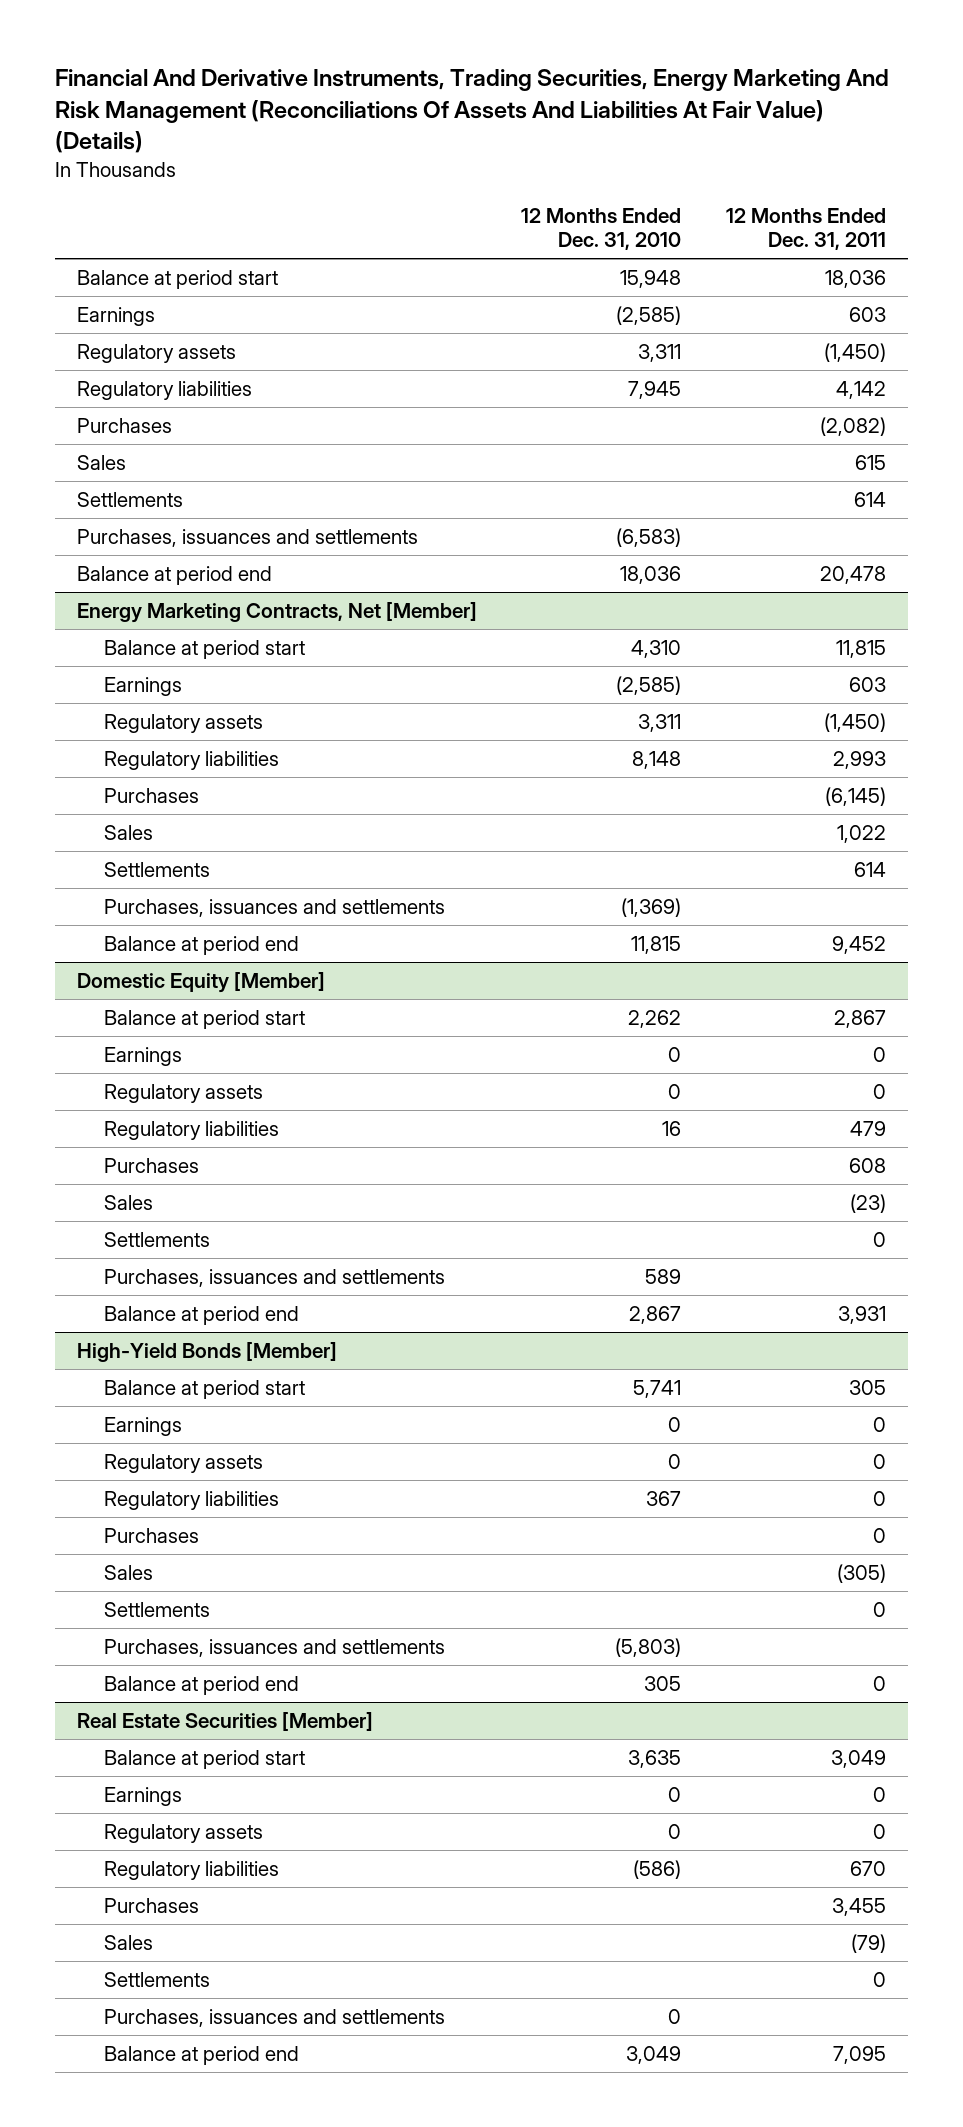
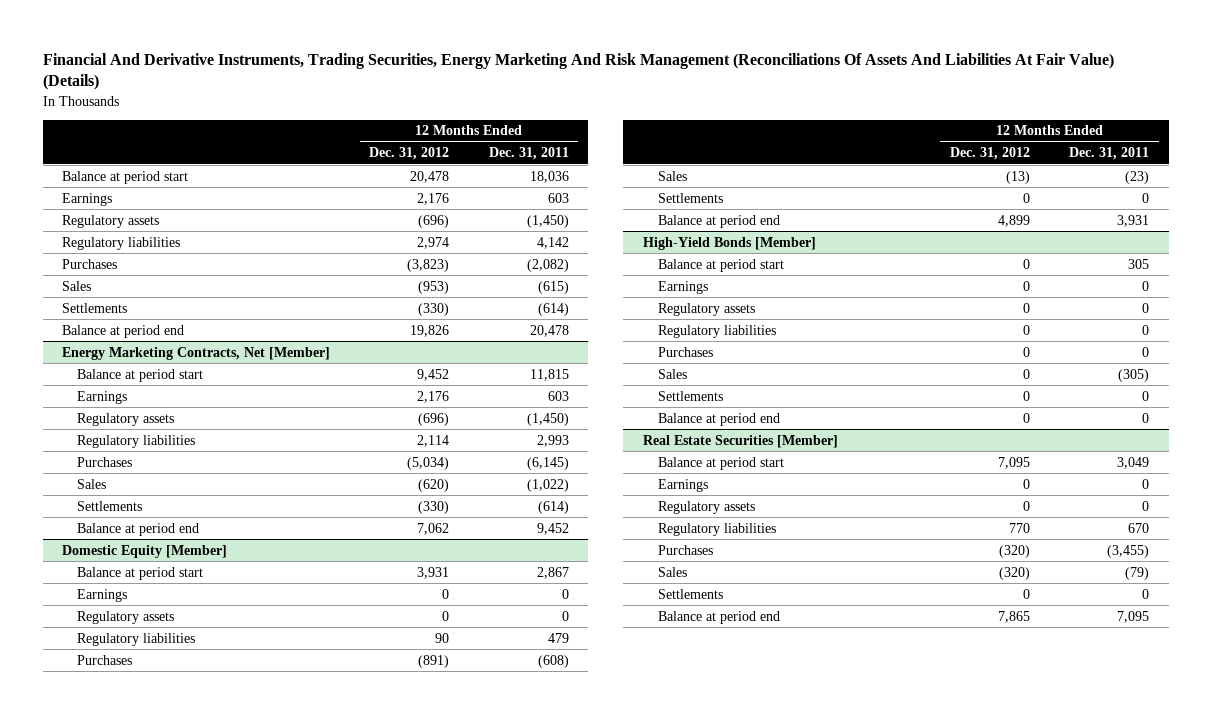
[521,208,682,251] 12 Months Ended Dec. 31, 2010 -> none
none -> [369,147,450,161] Dec. 31, 2012
[76,529,418,548] Purchases, issuances and settlements -> none
[854,455,886,471] 615 -> [537,280,569,294] (615)
[853,492,886,508] 614 -> [537,302,569,316] (614)
[104,899,446,918] Purchases, issuances and settlements -> none
[836,825,886,844] 1,022 -> [526,478,569,492] (1,022)
[853,862,886,878] 614 -> [537,500,569,514] (614)
[848,1158,886,1174] 608 -> [537,654,569,668] (608)
[104,1269,446,1288] Purchases, issuances and settlements -> none
[104,1639,446,1658] Purchases, issuances and settlements -> none
[831,1898,886,1917] 3,455 -> [1107,544,1150,558] (3,455)
[104,2009,446,2028] Purchases, issuances and settlements -> none

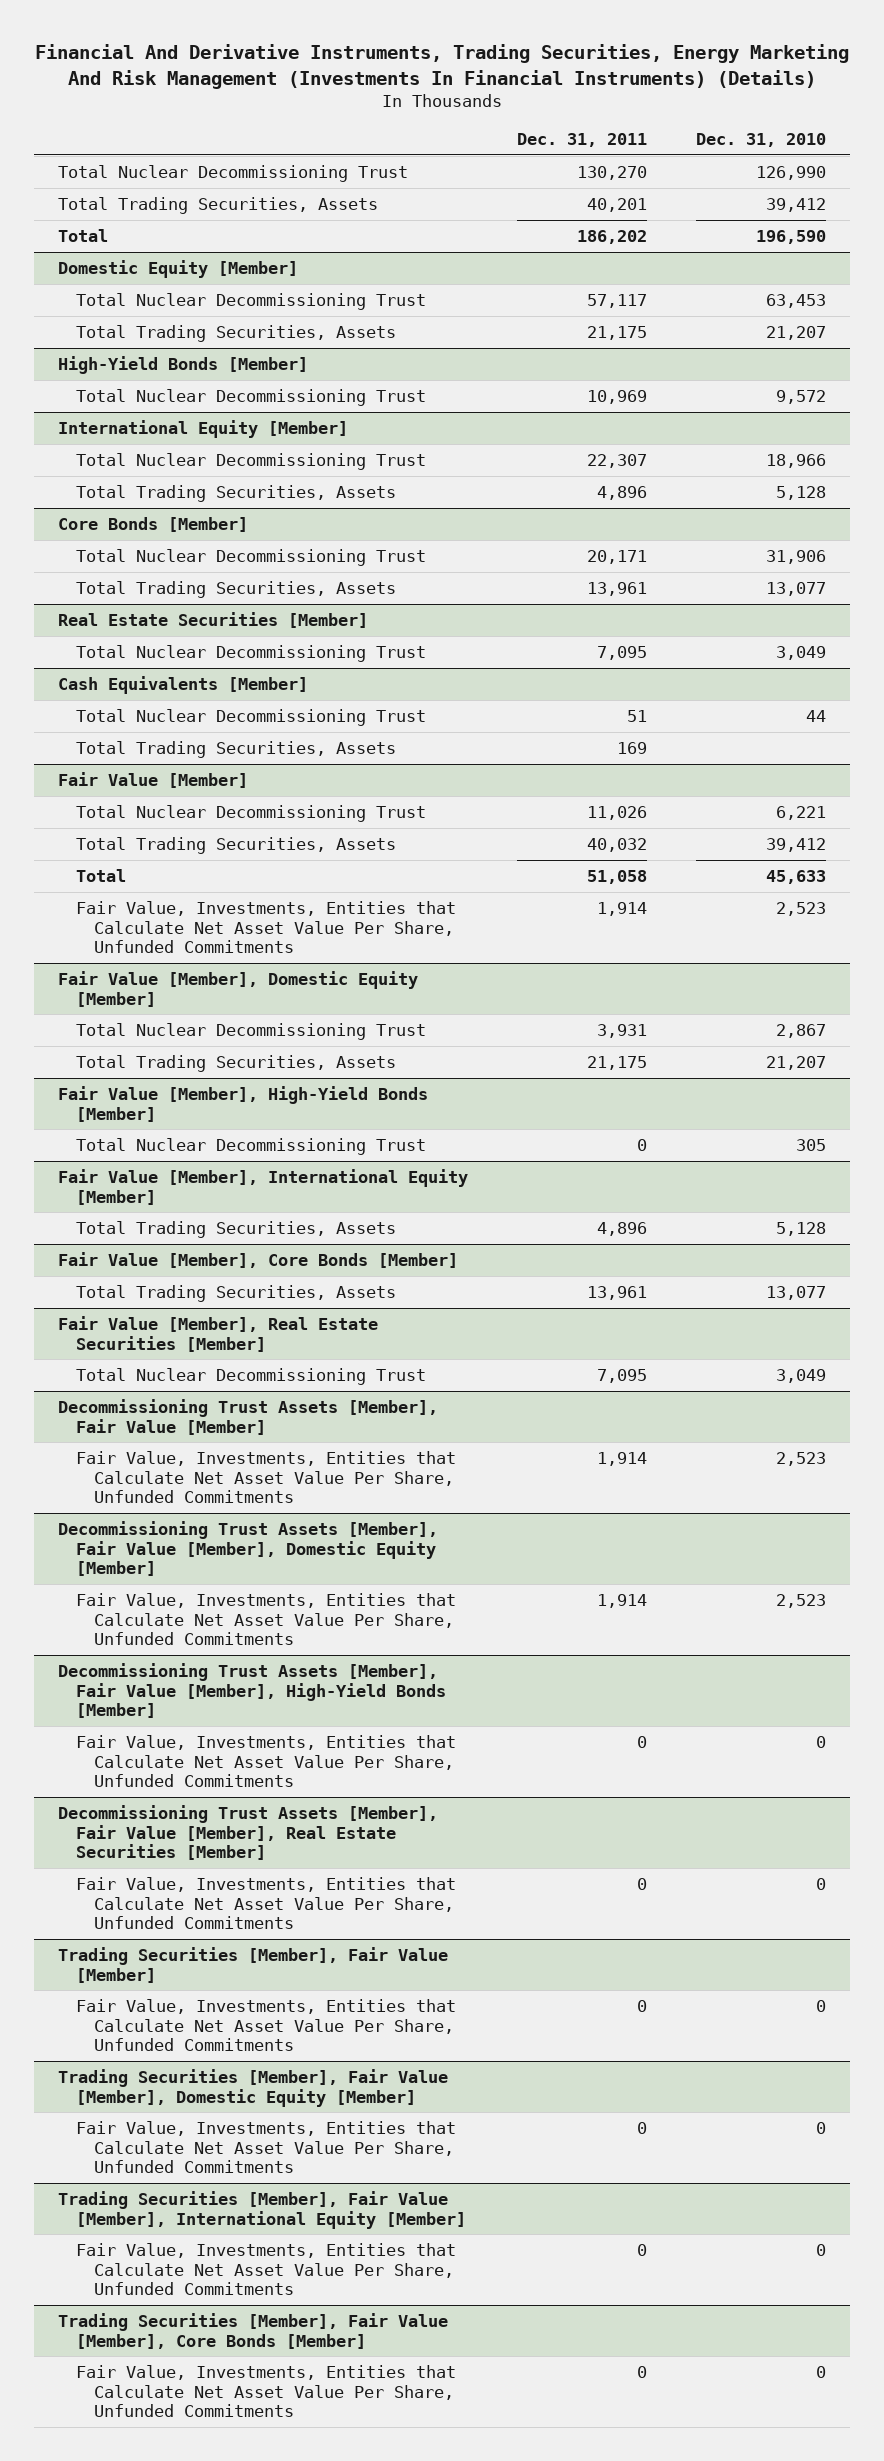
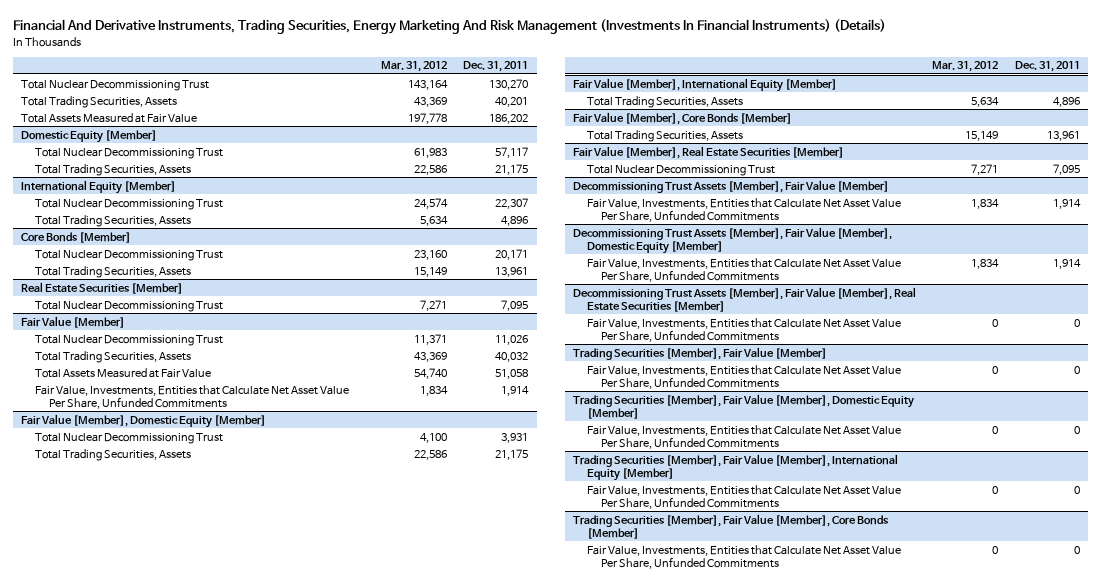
[695,132,826,147] Dec. 31, 2010 -> none
none -> [380,61,447,73] Mar. 31, 2012
[58,228,109,242] Total -> [21,112,198,123] Total Assets Measured at Fair Value
[58,355,309,374] High-Yield Bonds [Member] -> none
[76,388,427,406] Total Nuclear Decommissioning Trust -> none
[58,675,309,694] Cash Equivalents [Member] -> none
[76,708,427,726] Total Nuclear Decommissioning Trust -> none
[76,740,397,758] Total Trading Securities, Assets -> none
[76,868,127,882] Total -> [35,367,212,378] Total Assets Measured at Fair Value
[58,1085,429,1122] Fair Value [Member], High-Yield Bonds [Member] -> none
[76,1137,427,1155] Total Nuclear Decommissioning Trust -> none
[58,1662,447,1719] Decommissioning Trust Assets [Member], Fair Value [Member], High-Yield Bonds [Member] -> none
[76,1734,457,1788] Fair Value, Investments, Entities that Calculate Net Asset Value Per Share, Unfunded Commitments -> none

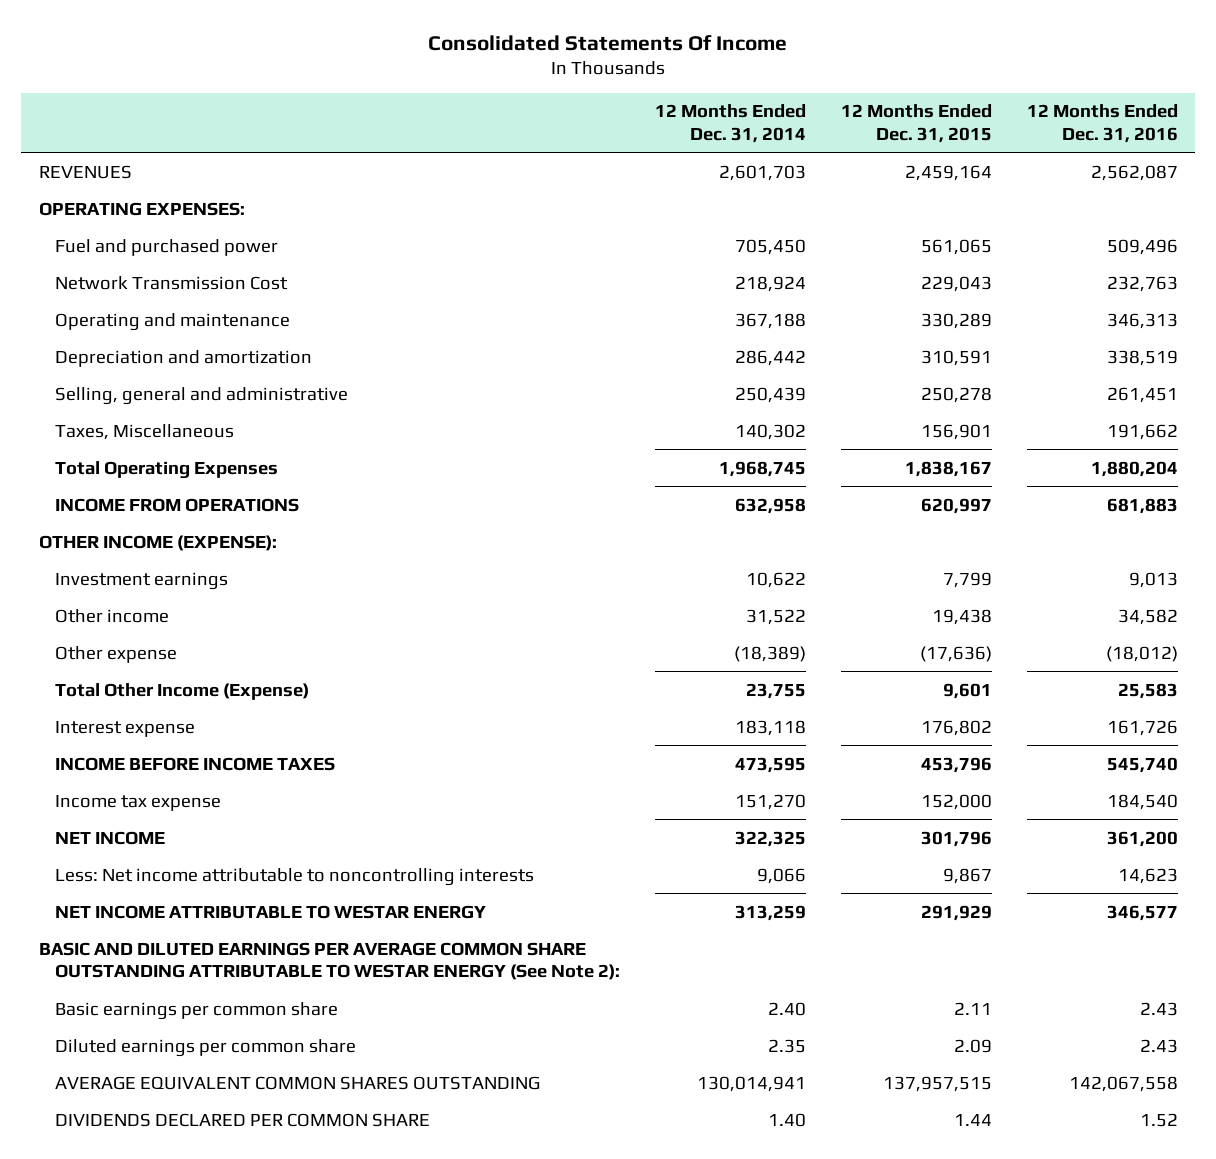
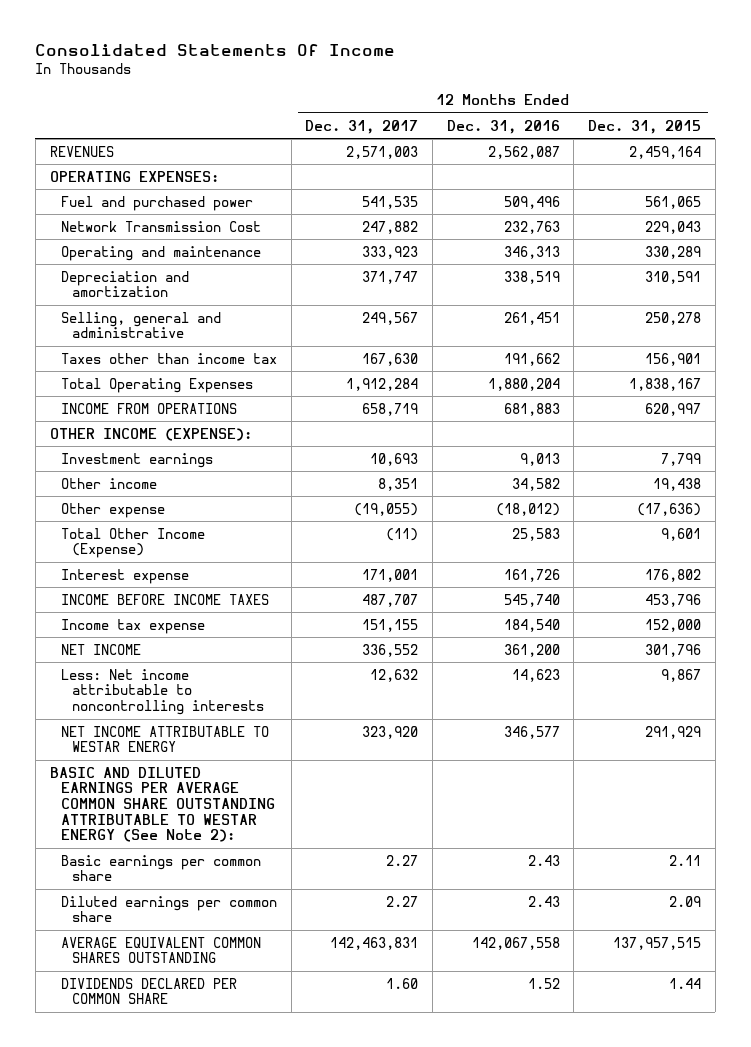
[654,104,806,143] 12 Months Ended Dec. 31, 2014 -> none
none -> [305,119,419,134] Dec. 31, 2017
[55,423,235,440] Taxes, Miscellaneous -> [61,352,278,364] Taxes other than income tax

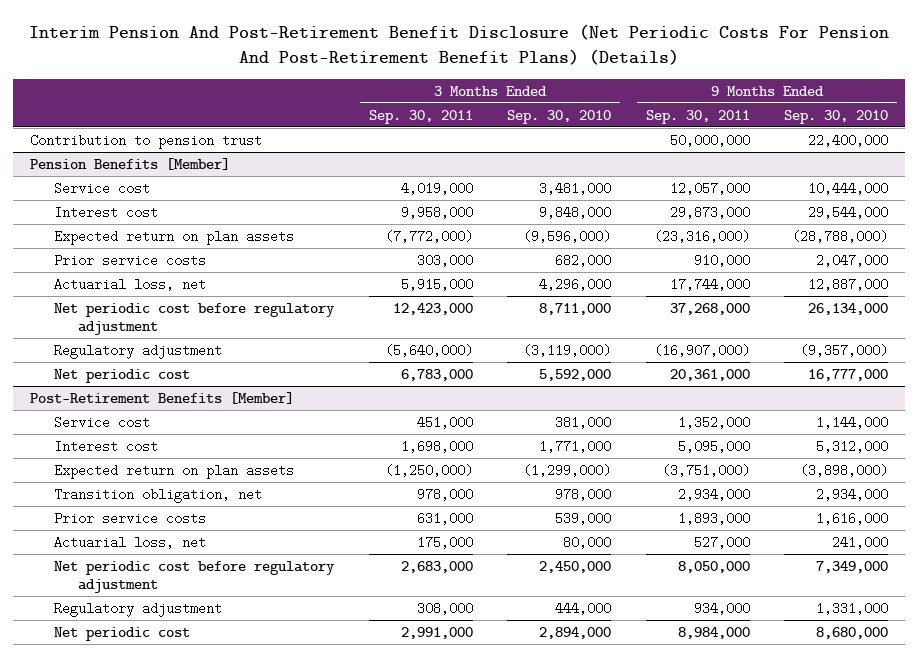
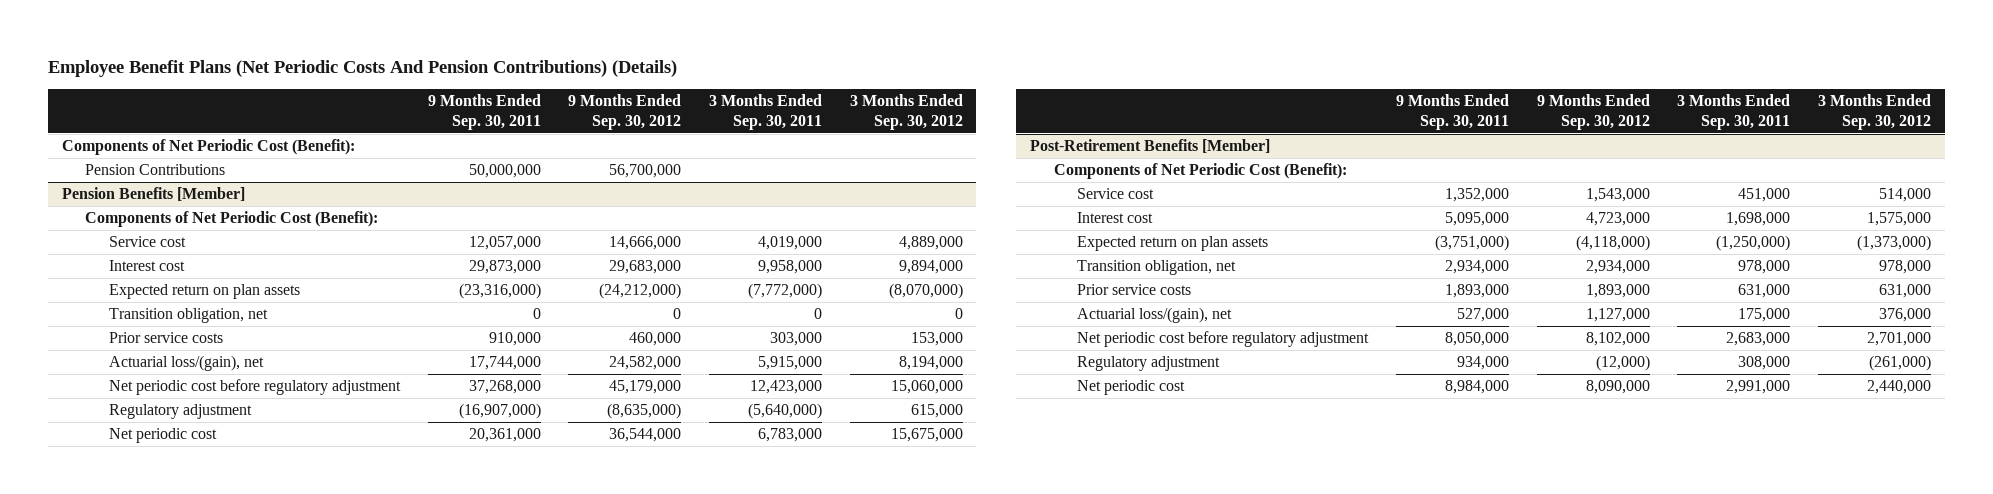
[29,23,890,65] Interim Pension And Post-Retirement Benefit Disclosure (Net Periodic Costs For Pension And Post-Retirement Benefit Plans) (Details) -> [48,59,678,77] Employee Benefit Plans (Net Periodic Costs And Pension Contributions) (Details)
[507,109,612,124] Sep. 30, 2010 -> none
[784,109,889,124] Sep. 30, 2010 -> none
none -> [568,94,682,130] 9 Months Ended Sep. 30, 2012
none -> [849,94,963,130] 3 Months Ended Sep. 30, 2012
none -> [61,139,355,156] Components of Net Periodic Cost (Benefit):
[30,133,263,149] Contribution to pension trust -> [85,164,226,176] Pension Contributions
none -> [85,211,379,228] Components of Net Periodic Cost (Benefit):
none -> [108,308,268,324] Transition obligation, net
[54,277,207,291] Actuarial loss, net -> [108,355,264,372] Actuarial loss/(gain), net
none -> [1053,163,1347,180] Components of Net Periodic Cost (Benefit):
[54,535,207,549] Actuarial loss, net -> [1077,307,1233,324] Actuarial loss/(gain), net

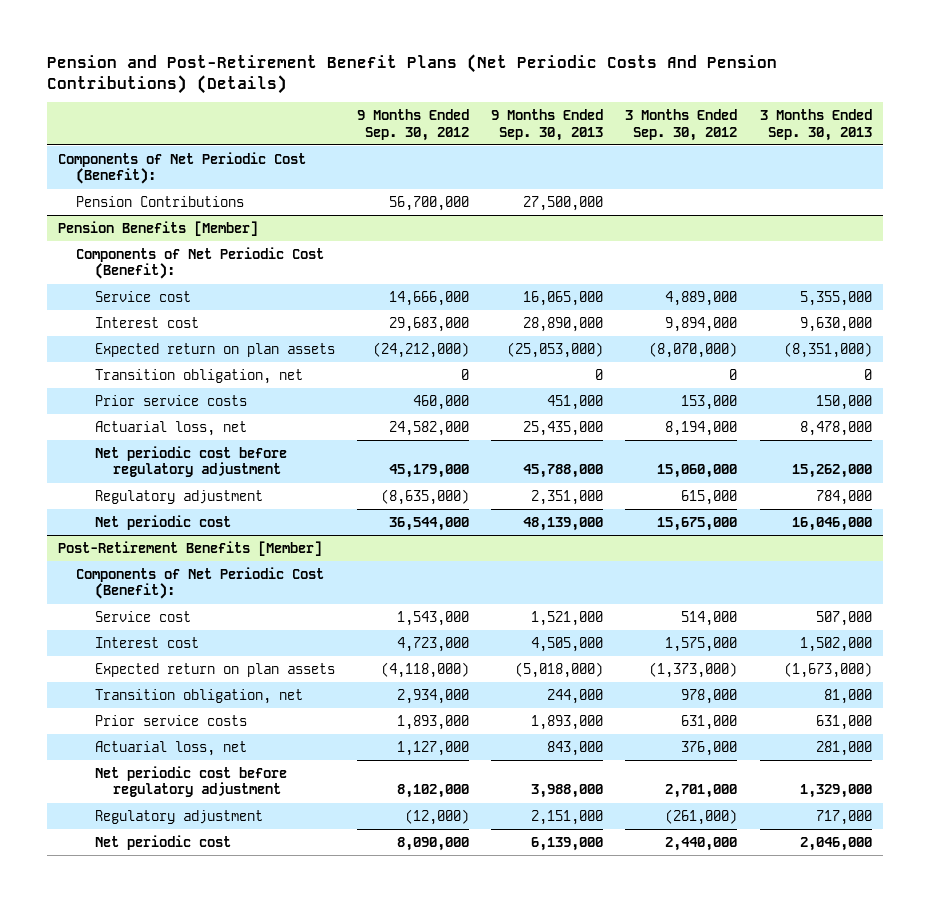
[48,59,678,77] Employee Benefit Plans (Net Periodic Costs And Pension Contributions) (Details) -> [46,53,777,94] Pension and Post-Retirement Benefit Plans (Net Periodic Costs And Pension Contributions) (Details)
[427,94,541,130] 9 Months Ended Sep. 30, 2011 -> none
[708,94,822,130] 3 Months Ended Sep. 30, 2011 -> none
none -> [491,108,604,141] 9 Months Ended Sep. 30, 2013
none -> [759,108,872,141] 3 Months Ended Sep. 30, 2013
[108,355,264,372] Actuarial loss/(gain), net -> [94,420,247,436] Actuarial loss, net
[1077,307,1233,324] Actuarial loss/(gain), net -> [94,740,247,756] Actuarial loss, net

